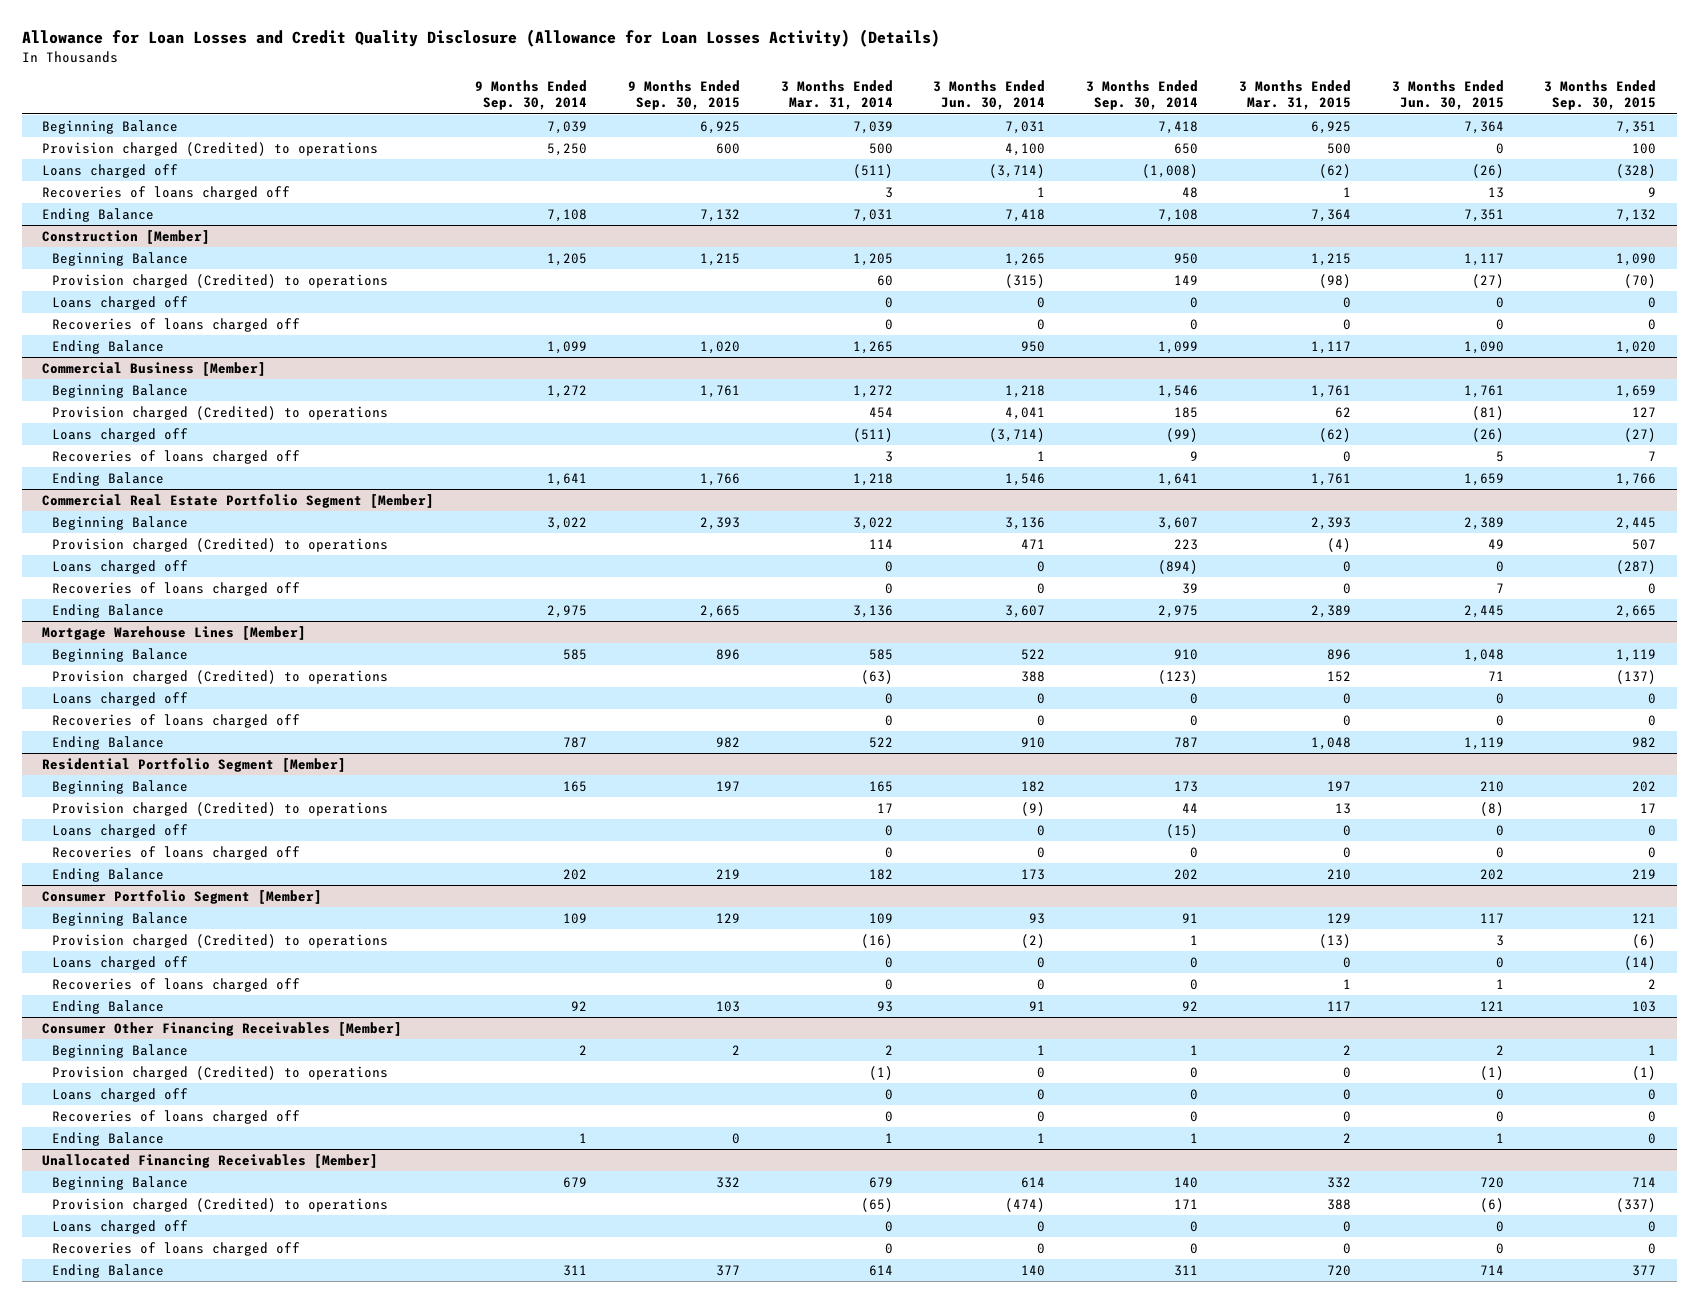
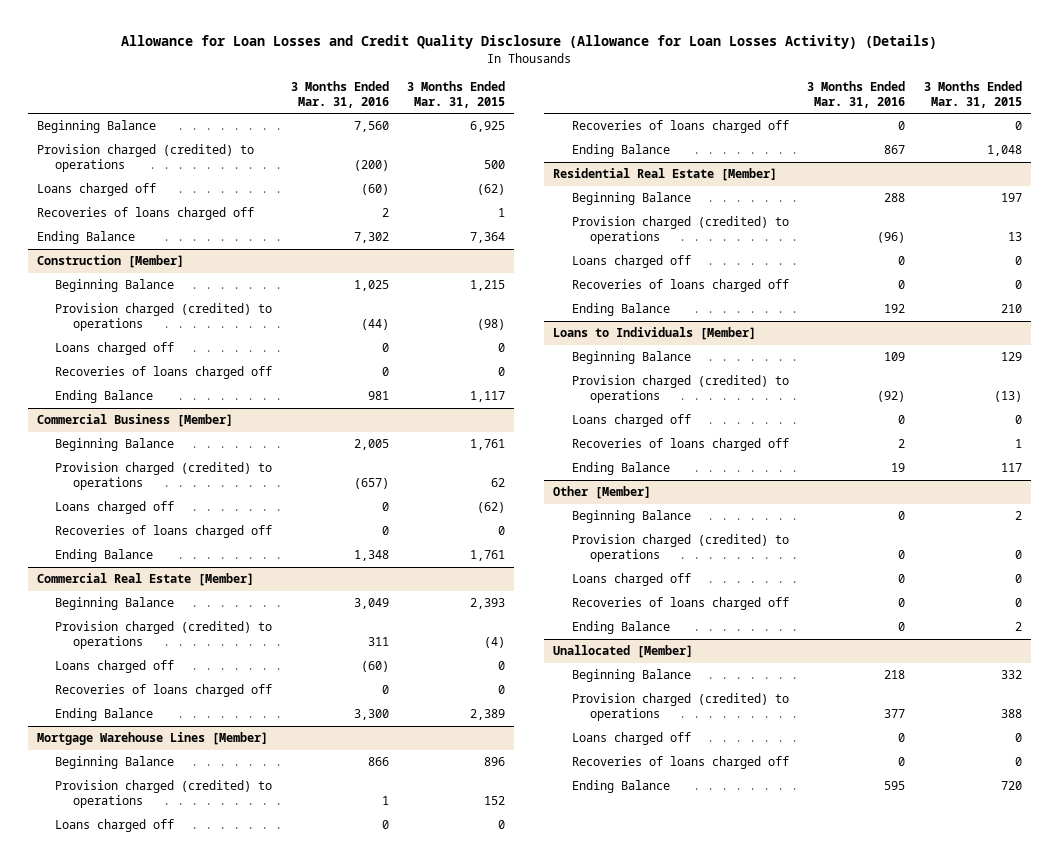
[474,80,587,111] 9 Months Ended Sep. 30, 2014 -> none
[627,80,740,111] 9 Months Ended Sep. 30, 2015 -> none
[780,80,893,111] 3 Months Ended Mar. 31, 2014 -> none
[933,80,1046,111] 3 Months Ended Jun. 30, 2014 -> none
[1086,80,1199,111] 3 Months Ended Sep. 30, 2014 -> none
[1391,80,1504,111] 3 Months Ended Jun. 30, 2015 -> none
[1544,80,1657,111] 3 Months Ended Sep. 30, 2015 -> none
none -> [290,80,389,108] 3 Months Ended Mar. 31, 2016
[42,141,379,156] Provision charged (Credited) to operations -> [37,144,255,173] Provision charged (credited) to operations
[52,273,389,288] Provision charged (Credited) to operations -> [55,303,273,332] Provision charged (credited) to operations
[52,405,389,420] Provision charged (Credited) to operations -> [55,462,273,491] Provision charged (credited) to operations
[42,493,435,508] Commercial Real Estate Portfolio Segment [Member] -> [37,573,255,587] Commercial Real Estate [Member]
[52,537,389,552] Provision charged (Credited) to operations -> [55,621,273,650] Provision charged (credited) to operations
[52,669,389,684] Provision charged (Credited) to operations -> [55,780,273,809] Provision charged (credited) to operations
[42,757,347,772] Residential Portfolio Segment [Member] -> [553,168,778,182] Residential Real Estate [Member]
[52,801,389,816] Provision charged (Credited) to operations -> [571,216,789,245] Provision charged (credited) to operations
[42,889,323,904] Consumer Portfolio Segment [Member] -> [553,327,757,341] Loans to Individuals [Member]
[52,933,389,948] Provision charged (Credited) to operations -> [571,375,789,404] Provision charged (credited) to operations
[42,1021,403,1036] Consumer Other Financing Receivables [Member] -> [553,486,652,500] Other [Member]
[52,1065,389,1080] Provision charged (Credited) to operations -> [571,534,789,563] Provision charged (credited) to operations
[42,1153,379,1168] Unallocated Financing Receivables [Member] -> [553,645,694,659] Unallocated [Member]
[52,1197,389,1212] Provision charged (Credited) to operations -> [571,693,789,722] Provision charged (credited) to operations

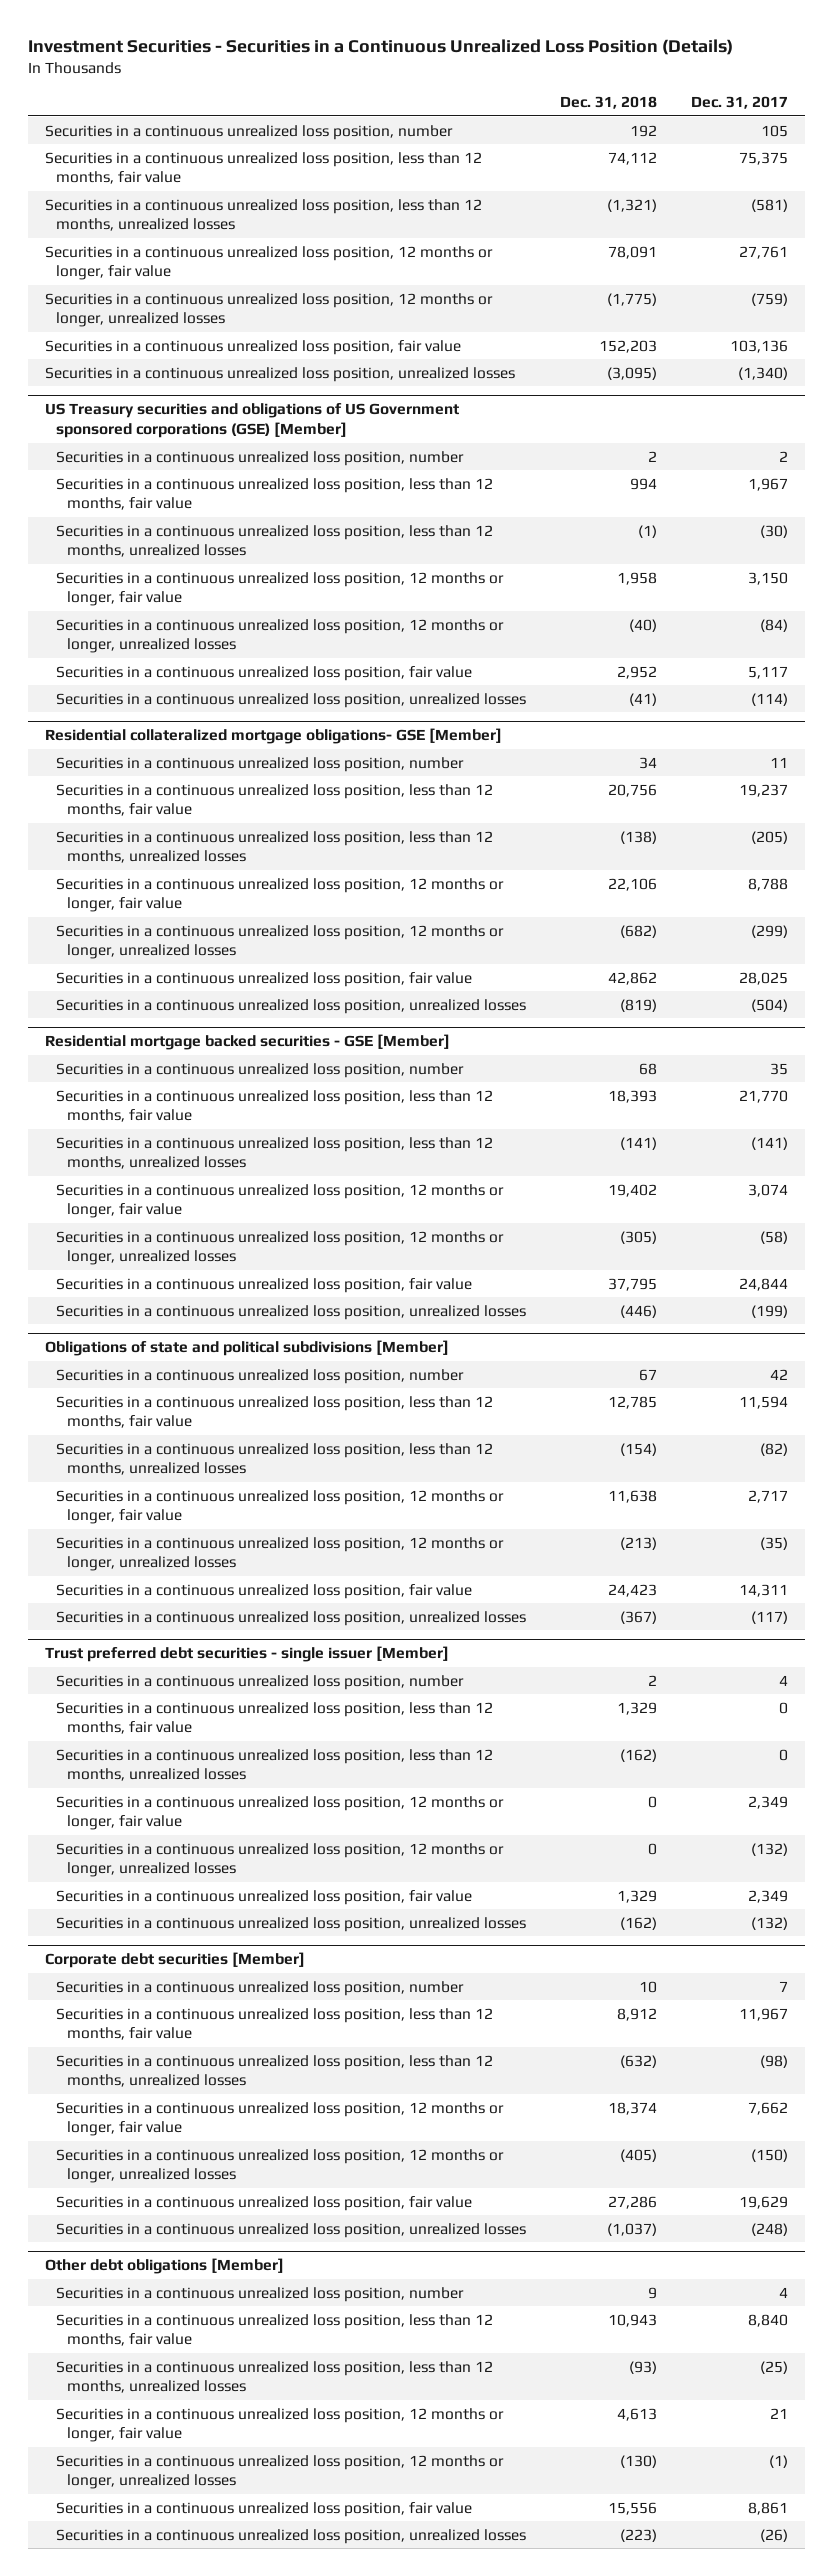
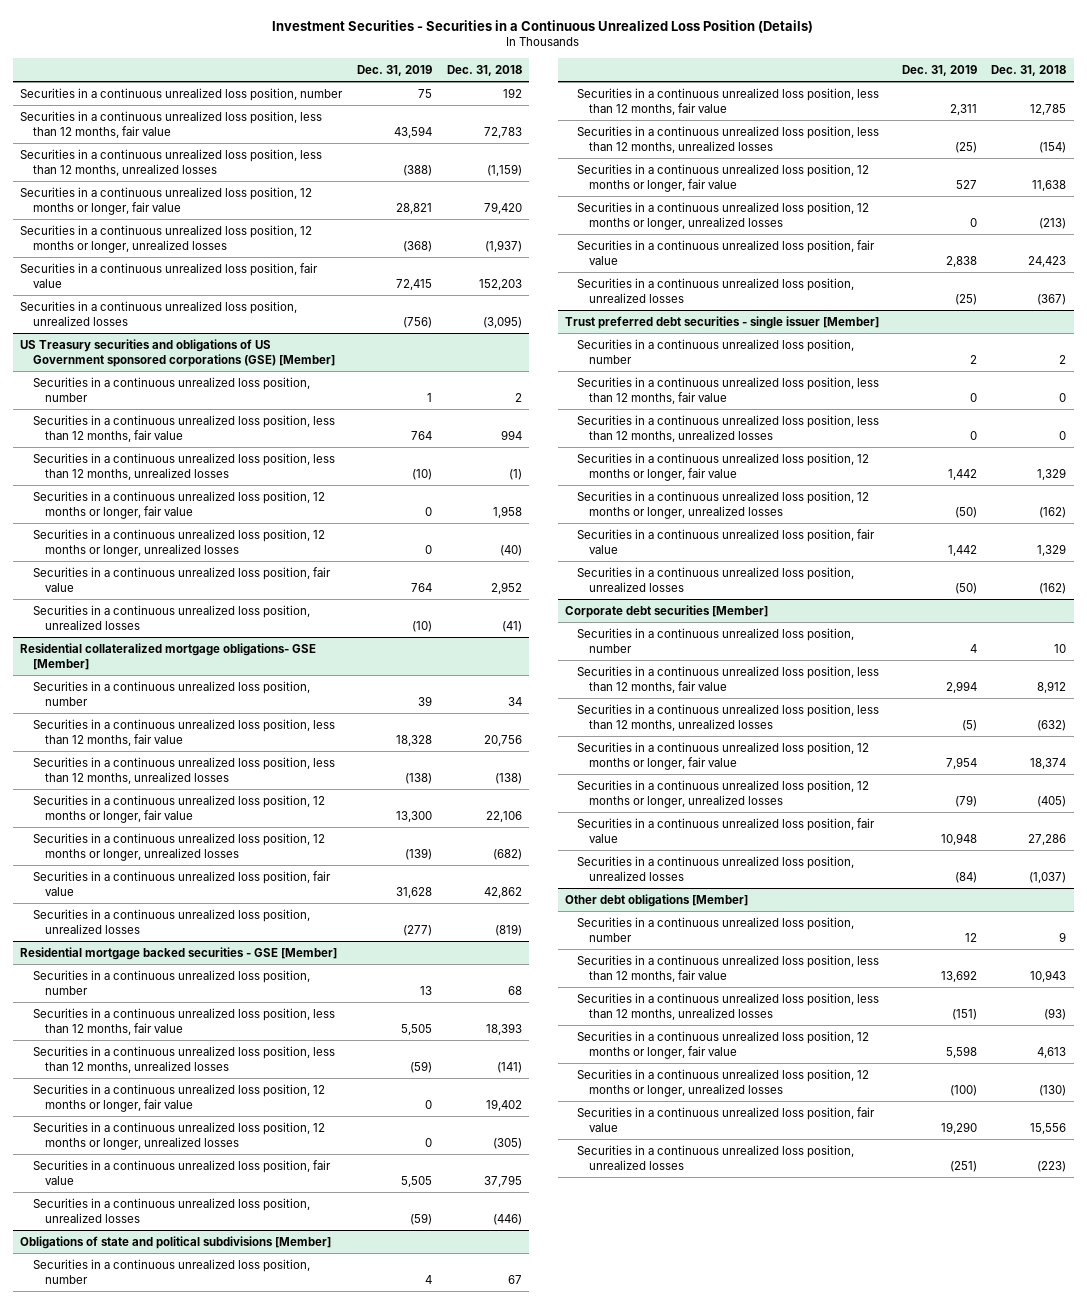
[691,96,789,110] Dec. 31, 2017 -> none
none -> [356,64,432,76] Dec. 31, 2019
[608,151,658,165] 74,112 -> [483,126,522,138] 72,783
[607,198,658,212] (1,321) -> [486,163,522,176] (1,159)
[608,245,658,259] 78,091 -> [483,201,522,214] 79,420
[607,292,658,306] (1,775) -> [484,239,522,252] (1,937)
[617,1701,658,1715] 1,329 -> [1059,392,1067,402] 0
[620,1748,658,1762] (162) -> [1059,430,1067,440] 0
[648,1795,658,1808] 0 -> [1037,467,1067,480] 1,329
[648,1842,658,1855] 0 -> [1039,506,1067,518] (162)

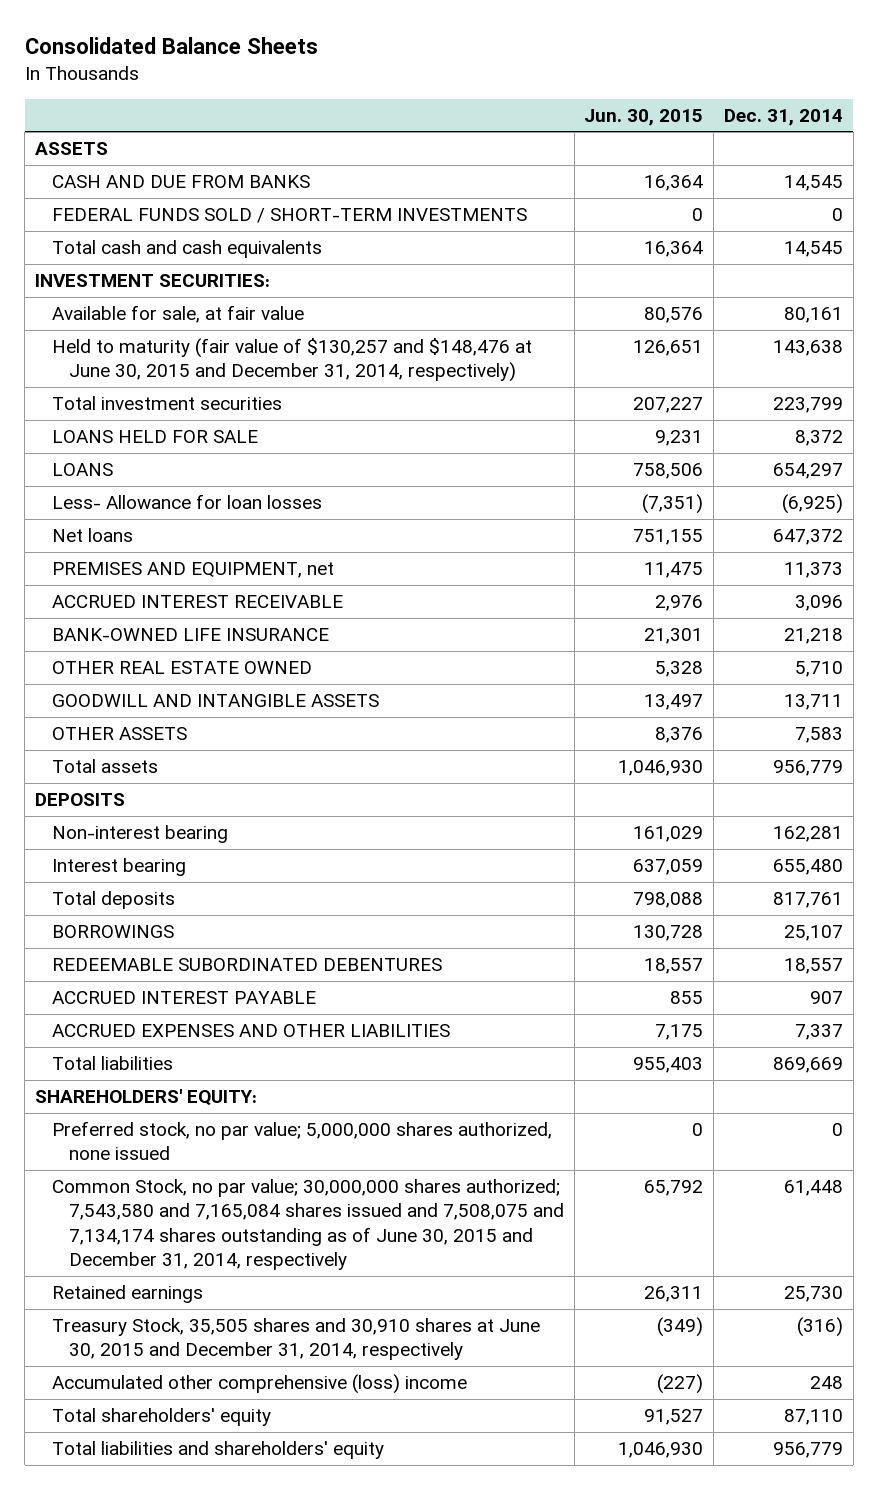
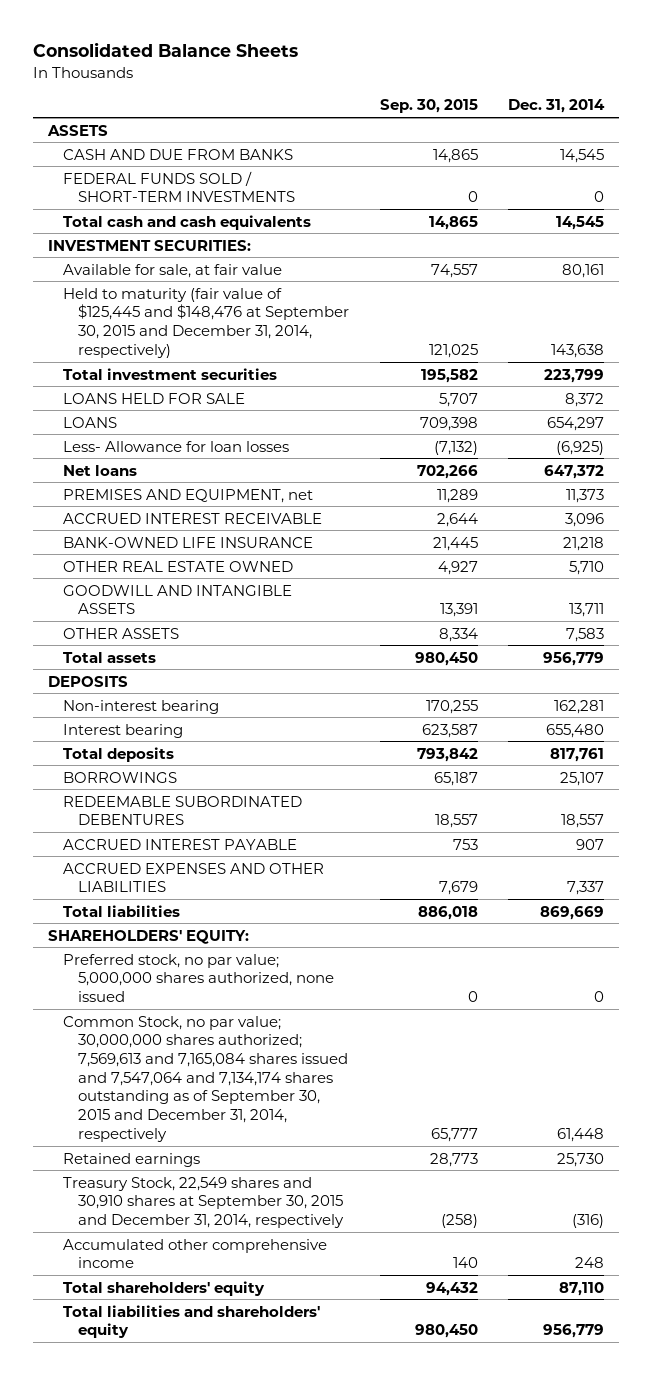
[584,108,704,126] Jun. 30, 2015 -> none
none -> [379,99,478,114] Sep. 30, 2015
[51,338,532,383] Held to maturity (fair value of $130,257 and $148,476 at June 30, 2015 and December 31, 2014, respectively) -> [63,287,350,358] Held to maturity (fair value of $125,445 and $148,476 at September 30, 2015 and December 31, 2014, respectively)
[51,1179,564,1270] Common Stock, no par value; 30,000,000 shares authorized; 7,543,580 and 7,165,084 shares issued and 7,508,075 and 7,134,174 shares outstanding as of June 30, 2015 and December 31, 2014, respectively -> [63,1015,349,1142] Common Stock, no par value; 30,000,000 shares authorized; 7,569,613 and 7,165,084 shares issued and 7,547,064 and 7,134,174 shares outstanding as of September 30, 2015 and December 31, 2014, respectively
[51,1318,540,1361] Treasury Stock, 35,505 shares and 30,910 shares at June 30, 2015 and December 31, 2014, respectively -> [63,1176,345,1229] Treasury Stock, 22,549 shares and 30,910 shares at September 30, 2015 and December 31, 2014, respectively
[51,1374,467,1395] Accumulated other comprehensive (loss) income -> [63,1238,328,1269] Accumulated other comprehensive income

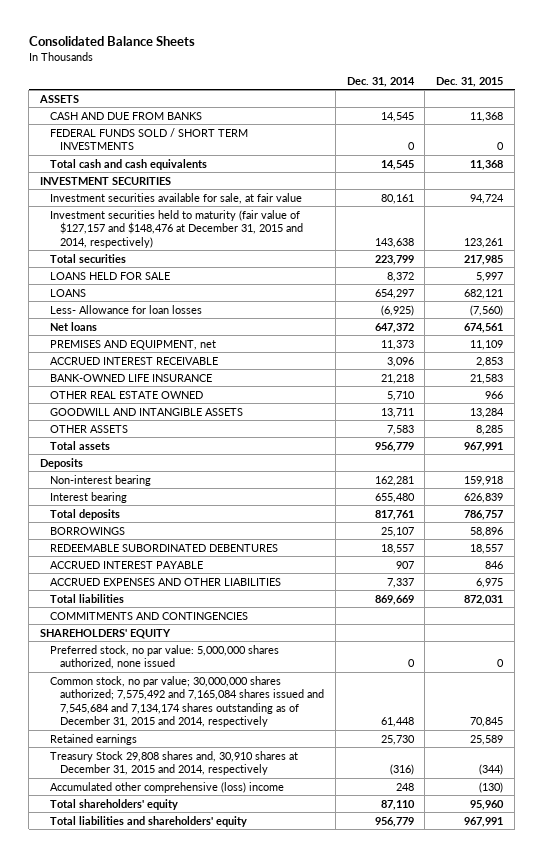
[379,99,478,114] Sep. 30, 2015 -> none
none -> [436,76,504,87] Dec. 31, 2015
[63,170,296,203] FEDERAL FUNDS SOLD / SHORT-TERM INVESTMENTS -> [50,127,249,151] FEDERAL FUNDS SOLD / SHORT TERM INVESTMENTS
[48,239,252,251] INVESTMENT SECURITIES: -> [39,176,171,185] INVESTMENT SECURITIES
[63,263,283,278] Available for sale, at fair value -> [50,192,303,204] Investment securities available for sale, at fair value
[63,287,350,358] Held to maturity (fair value of $125,445 and $148,476 at September 30, 2015 and December 31, 2014, respectively) -> [50,209,304,248] Investment securities held to maturity (fair value of $127,157 and $148,476 at December 31, 2015 and 2014, respectively)
[63,367,278,380] Total investment securities -> [50,253,127,263] Total securities
[48,675,129,687] DEPOSITS -> [39,457,83,469] Deposits
none -> [50,611,249,620] COMMITMENTS AND CONTINGENCIES
[48,929,250,944] SHAREHOLDERS' EQUITY: -> [39,628,171,639] SHAREHOLDERS' EQUITY
[63,953,335,1003] Preferred stock, no par value; 5,000,000 shares authorized, none issued -> [50,644,280,670] Preferred stock, no par value: 5,000,000 shares authorized, none issued
[63,1015,349,1142] Common Stock, no par value; 30,000,000 shares authorized; 7,569,613 and 7,165,084 shares issued and 7,547,064 and 7,134,174 shares outstanding as of September 30, 2015 and December 31, 2014, respectively -> [50,675,325,728] Common stock, no par value; 30,000,000 shares authorized; 7,575,492 and 7,165,084 shares issued and 7,545,684 and 7,134,174 shares outstanding as of December 31, 2015 and 2014, respectively
[63,1176,345,1229] Treasury Stock, 22,549 shares and 30,910 shares at September 30, 2015 and December 31, 2014, respectively -> [50,750,299,776] Treasury Stock 29,808 shares and, 30,910 shares at December 31, 2015 and 2014, respectively
[63,1238,328,1269] Accumulated other comprehensive income -> [50,781,285,793] Accumulated other comprehensive (loss) income

